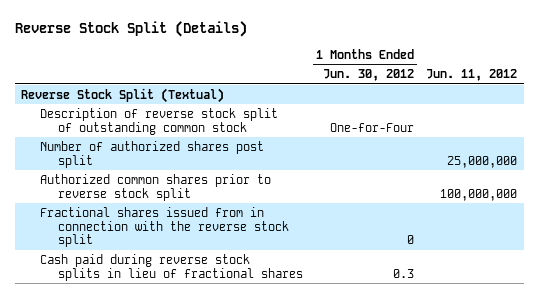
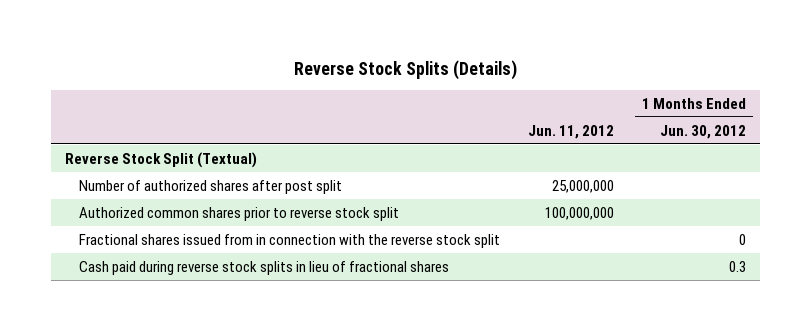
[14,21,247,38] Reverse Stock Split (Details) -> [293,59,517,80] Reverse Stock Splits (Details)
[39,107,278,135] Description of reverse stock split of outstanding common stock -> none
[39,140,264,168] Number of authorized shares post split -> [79,179,343,194] Number of authorized shares after post split

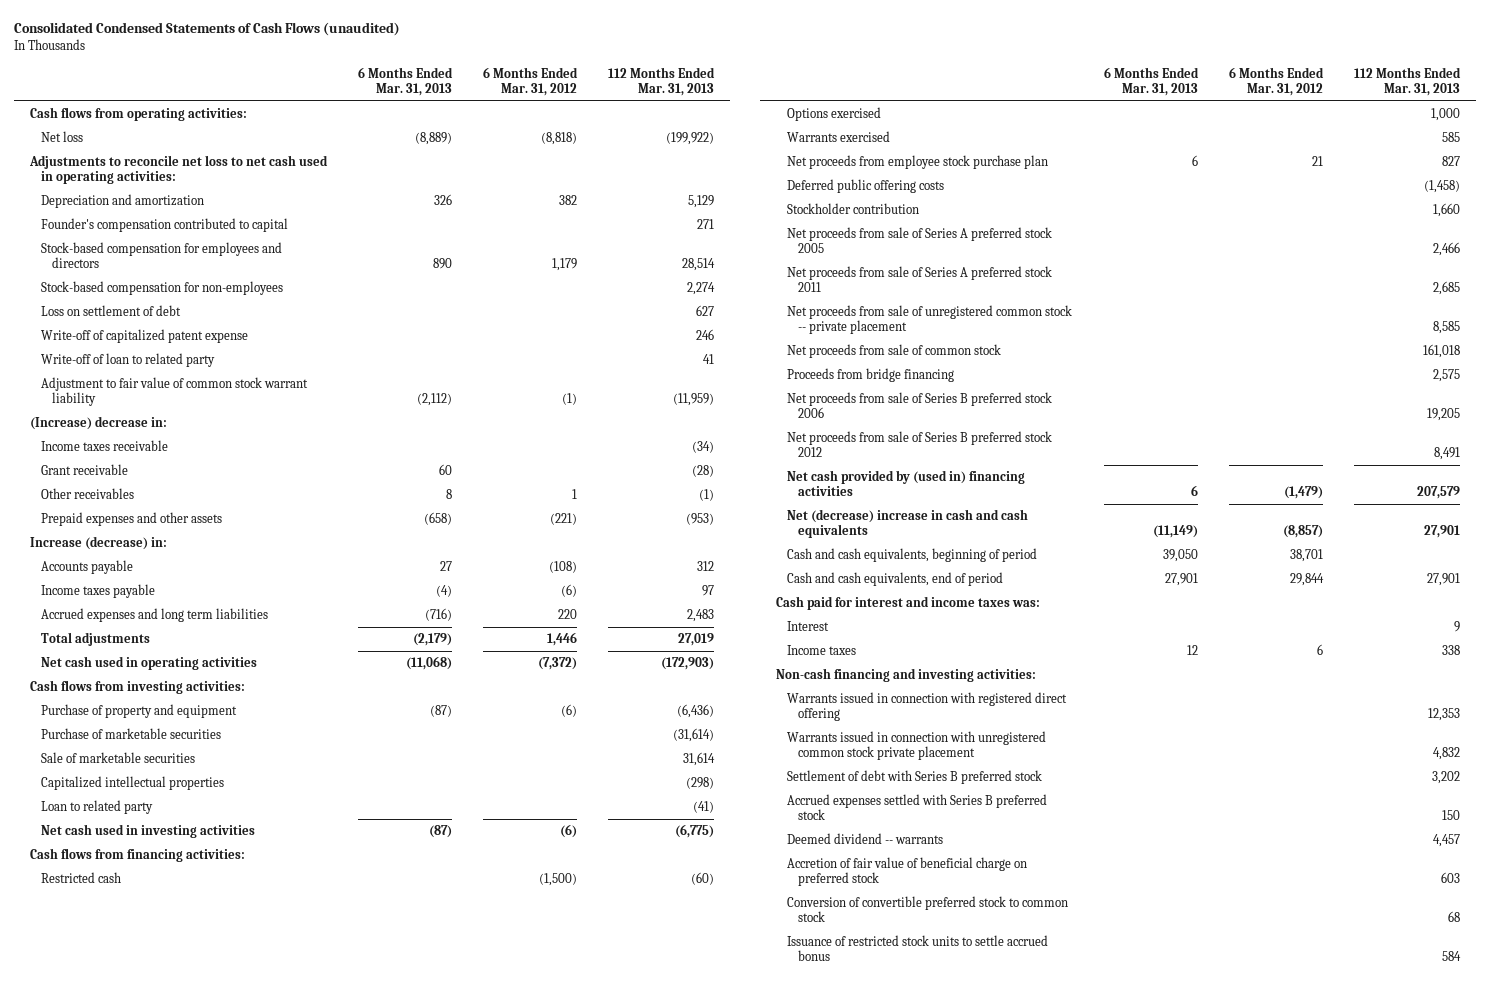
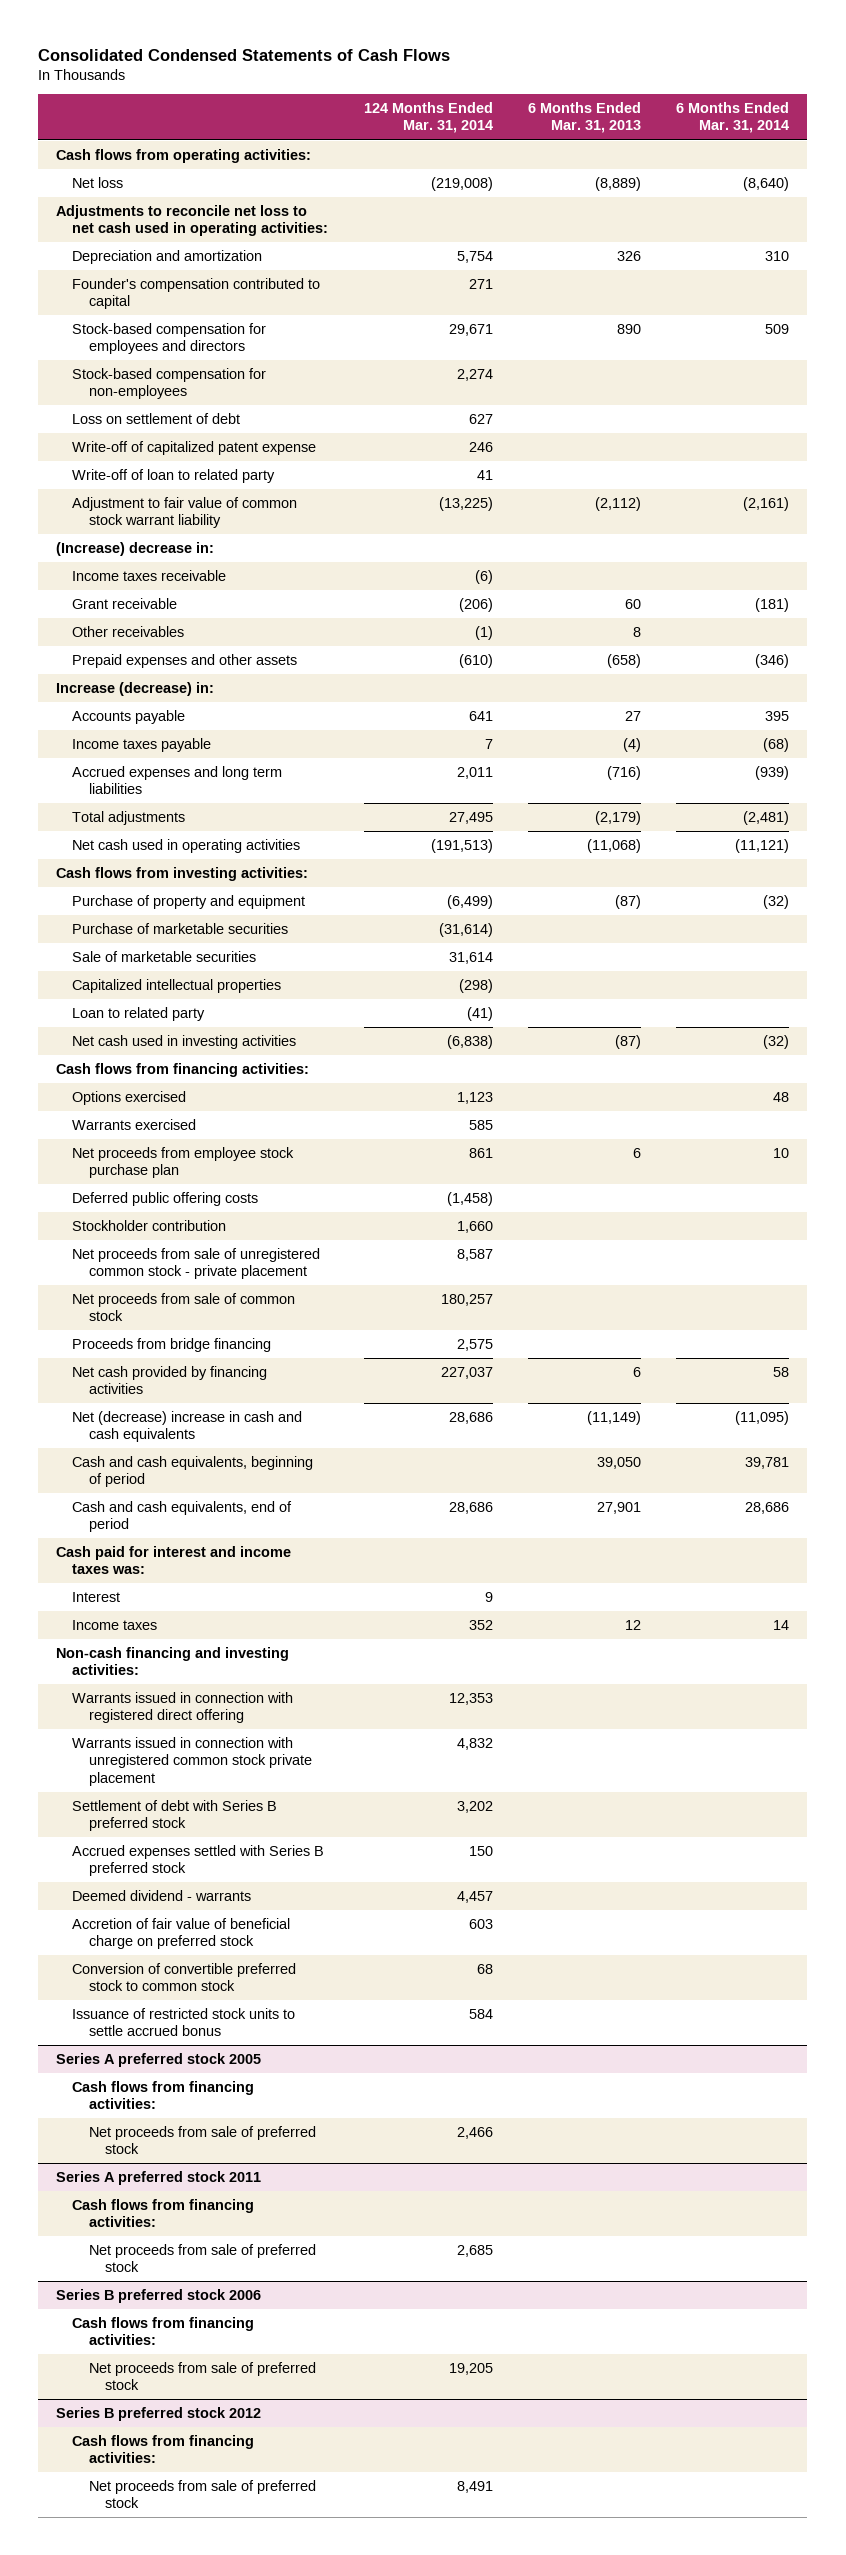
[14,22,401,37] Consolidated Condensed Statements of Cash Flows (unaudited) -> [38,48,451,61] Consolidated Condensed Statements of Cash Flows
[482,66,578,97] 6 Months Ended Mar. 31, 2012 -> none
[608,66,716,97] 112 Months Ended Mar. 31, 2013 -> none
none -> [363,102,493,134] 124 Months Ended Mar. 31, 2014
none -> [676,102,790,134] 6 Months Ended Mar. 31, 2014
[40,872,121,884] Restricted cash -> none
[787,227,1053,254] Net proceeds from sale of Series A preferred stock 2005 -> none
[787,266,1053,293] Net proceeds from sale of Series A preferred stock 2011 -> none
[787,305,1073,335] Net proceeds from sale of unregistered common stock -- private placement -> [72,1248,321,1280] Net proceeds from sale of unregistered common stock - private placement
[787,392,1053,419] Net proceeds from sale of Series B preferred stock 2006 -> none
[787,431,1053,458] Net proceeds from sale of Series B preferred stock 2012 -> none
[787,470,1026,497] Net cash provided by (used in) financing activities -> [72,1366,268,1395] Net cash provided by financing activities
[787,833,944,845] Deemed dividend -- warrants -> [72,1890,252,1902] Deemed dividend - warrants
none -> [56,2053,262,2068] Series A preferred stock 2005
none -> [72,2081,255,2110] Cash flows from financing activities:
none -> [88,2126,316,2155] Net proceeds from sale of preferred stock
none -> [56,2171,262,2186] Series A preferred stock 2011
none -> [72,2199,255,2228] Cash flows from financing activities:
none -> [88,2244,316,2273] Net proceeds from sale of preferred stock
none -> [56,2289,262,2304] Series B preferred stock 2006
none -> [72,2317,255,2346] Cash flows from financing activities:
none -> [88,2362,316,2391] Net proceeds from sale of preferred stock
none -> [56,2407,262,2422] Series B preferred stock 2012
none -> [72,2435,255,2464] Cash flows from financing activities:
none -> [88,2480,316,2509] Net proceeds from sale of preferred stock

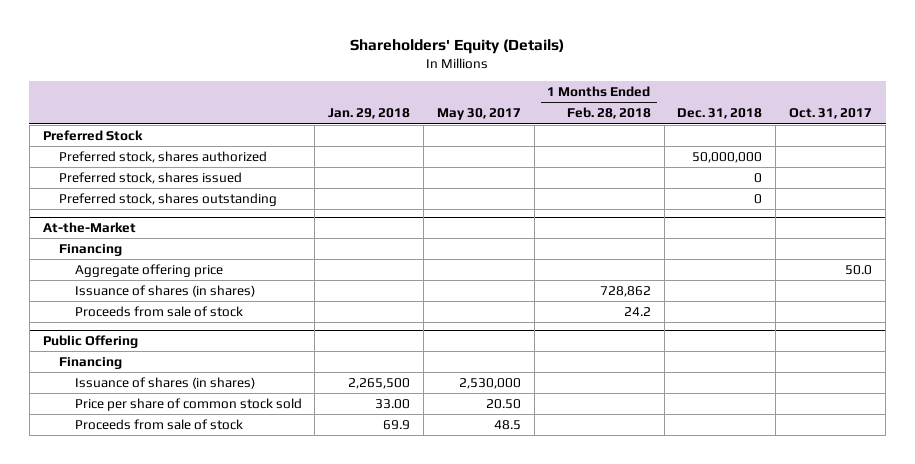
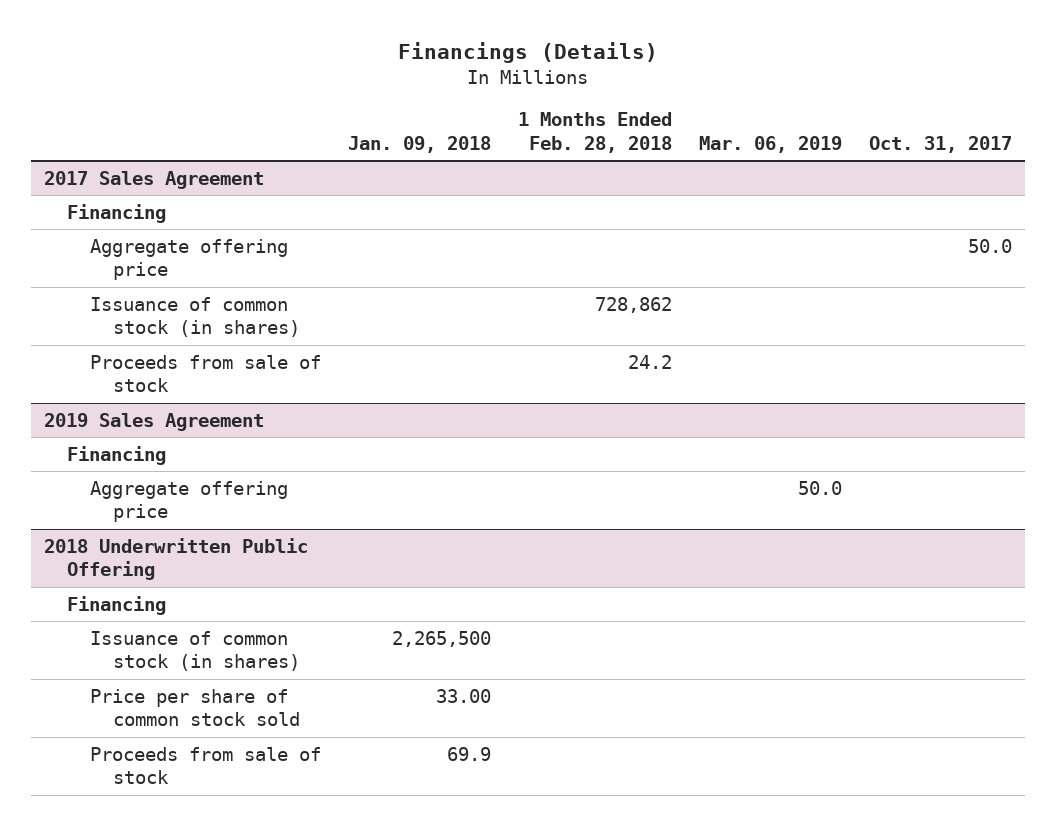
[350,38,565,54] Shareholders' Equity (Details) -> [398,42,659,64] Financings (Details)
[328,108,411,120] Jan. 29, 2018 -> none
[437,108,522,121] May 30, 2017 -> none
[677,108,763,120] Dec. 31, 2018 -> none
none -> [347,135,491,153] Jan. 09, 2018
none -> [698,135,842,153] Mar. 06, 2019
[42,129,143,141] Preferred Stock -> none
[58,150,267,163] Preferred stock, shares authorized -> none
[58,171,242,184] Preferred stock, shares issued -> none
[58,192,277,206] Preferred stock, shares outstanding -> none
[42,222,136,234] At-the-Market -> [44,170,265,189] 2017 Sales Agreement
[74,284,255,297] Issuance of shares (in shares) -> [89,296,300,338] Issuance of common stock (in shares)
none -> [44,412,265,431] 2019 Sales Agreement
none -> [67,445,167,465] Financing
none -> [89,480,288,523] Aggregate offering price
[42,335,138,349] Public Offering -> [44,537,309,581] 2018 Underwritten Public Offering
[74,376,255,389] Issuance of shares (in shares) -> [89,630,300,672] Issuance of common stock (in shares)

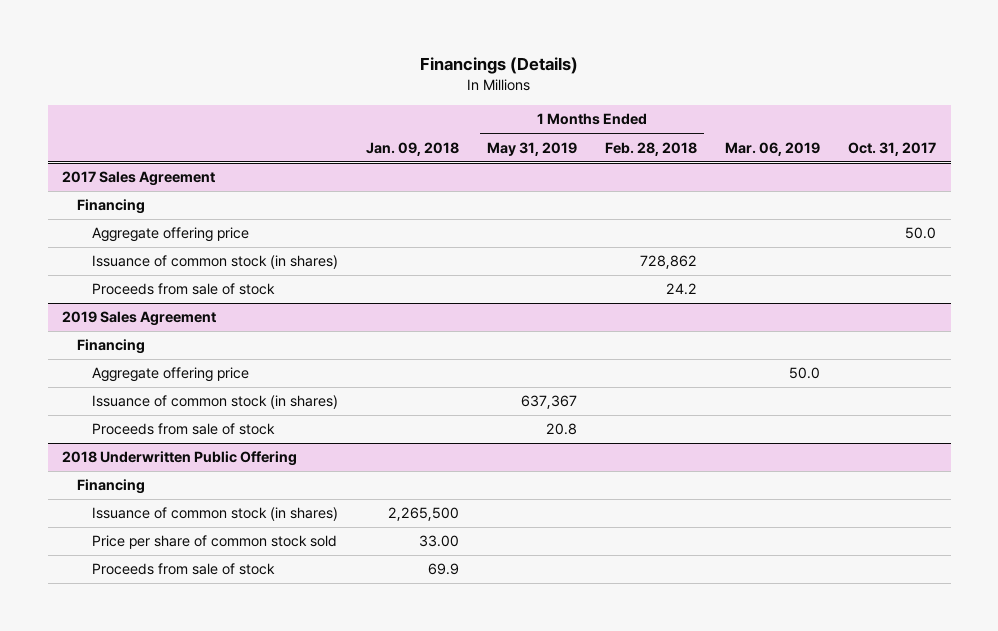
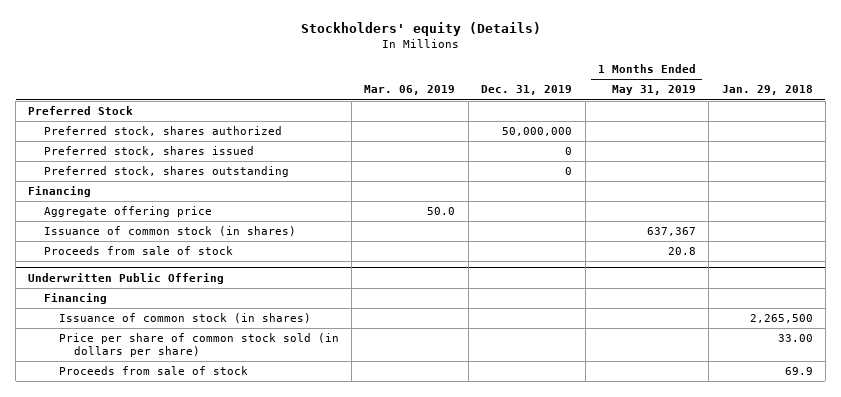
[420,57,579,75] Financings (Details) -> [300,21,541,36] Stockholders' equity (Details)
[365,141,459,156] Jan. 09, 2018 -> none
[605,141,698,156] Feb. 28, 2018 -> none
[848,141,937,156] Oct. 31, 2017 -> none
none -> [481,85,573,96] Dec. 31, 2019
none -> [721,85,813,96] Jan. 29, 2018
[61,171,215,187] 2017 Sales Agreement -> none
[76,199,145,215] Financing -> none
[91,227,249,243] Aggregate offering price -> none
[91,255,338,270] Issuance of common stock (in shares) -> none
[91,283,275,296] Proceeds from sale of stock -> none
[61,311,216,327] 2019 Sales Agreement -> none
none -> [28,106,134,116] Preferred Stock
none -> [43,126,282,137] Preferred stock, shares authorized
none -> [43,146,254,157] Preferred stock, shares issued
none -> [43,166,289,178] Preferred stock, shares outstanding
[61,451,297,467] 2018 Underwritten Public Offering -> [28,272,225,284] Underwritten Public Offering
[91,535,337,550] Price per share of common stock sold -> [58,333,339,358] Price per share of common stock sold (in dollars per share)

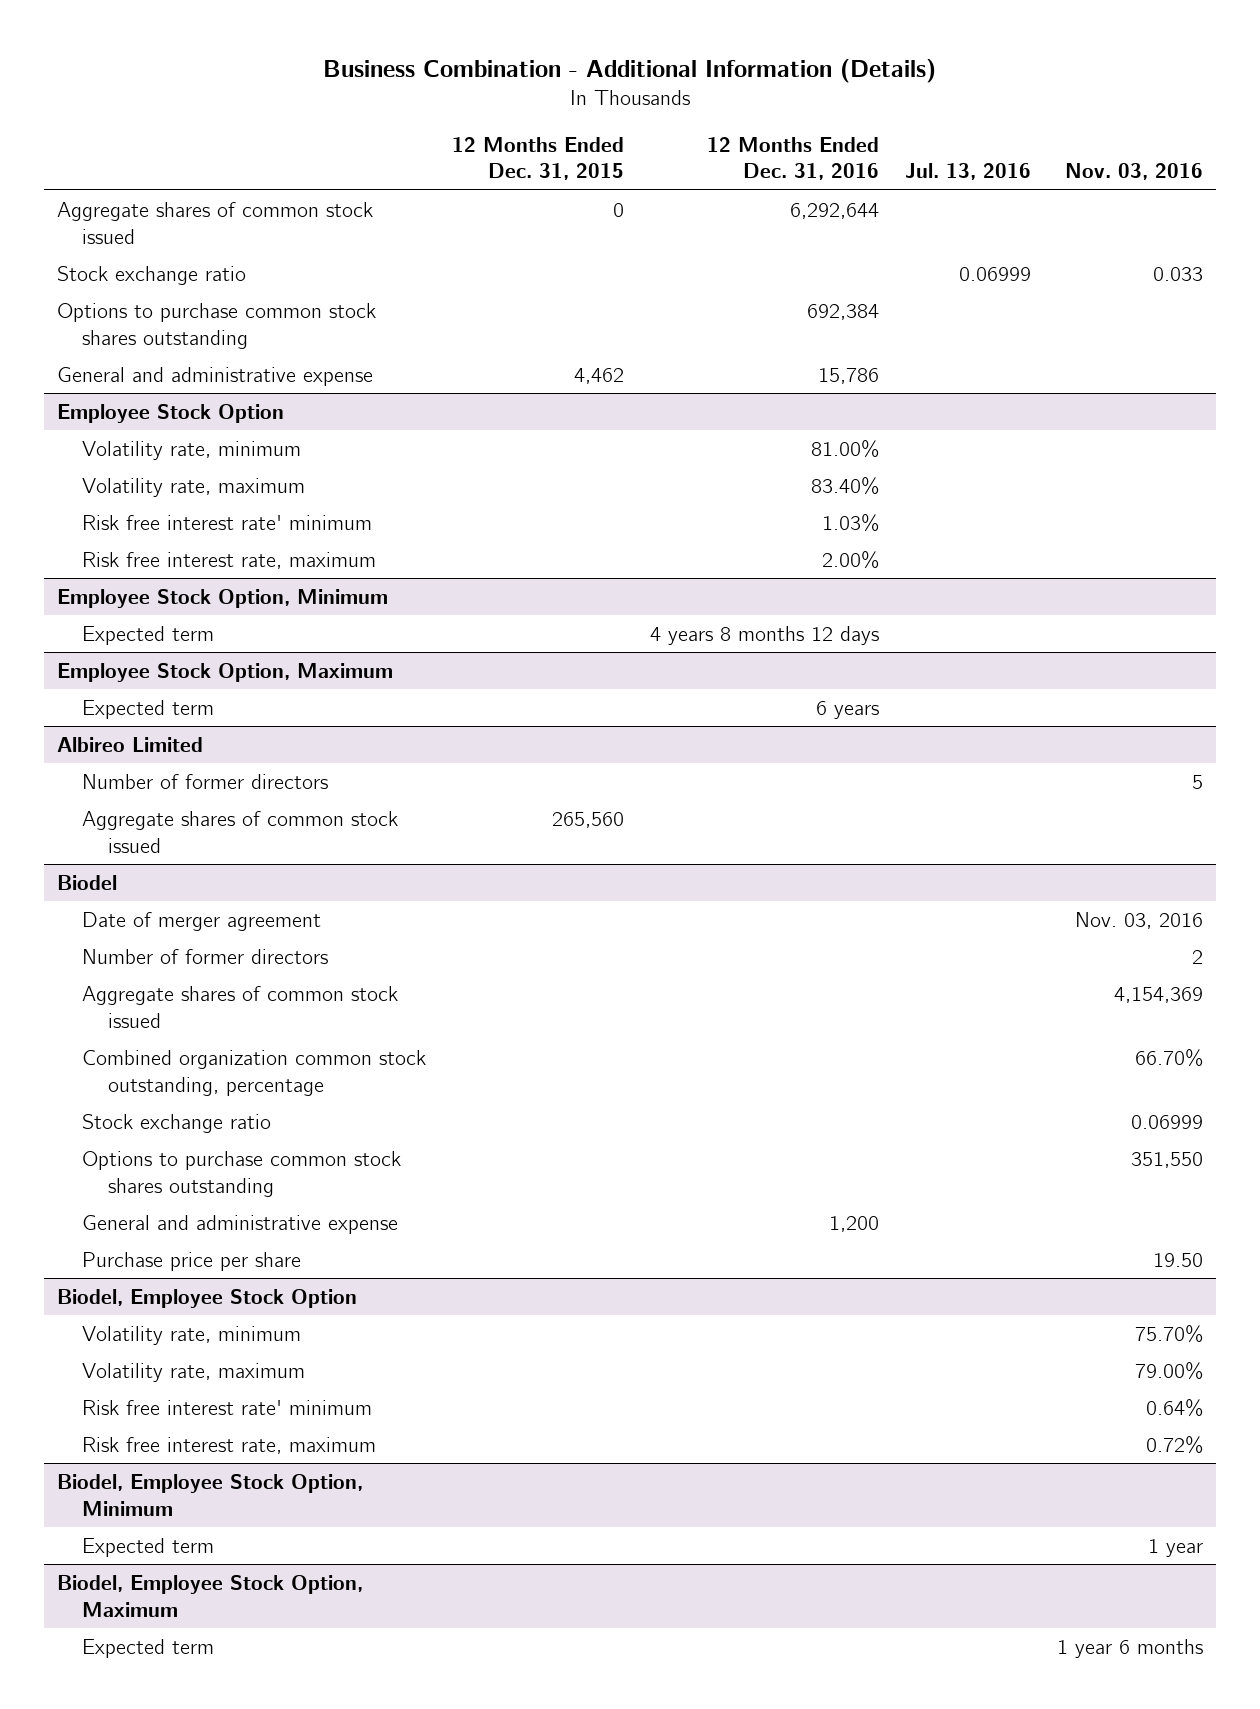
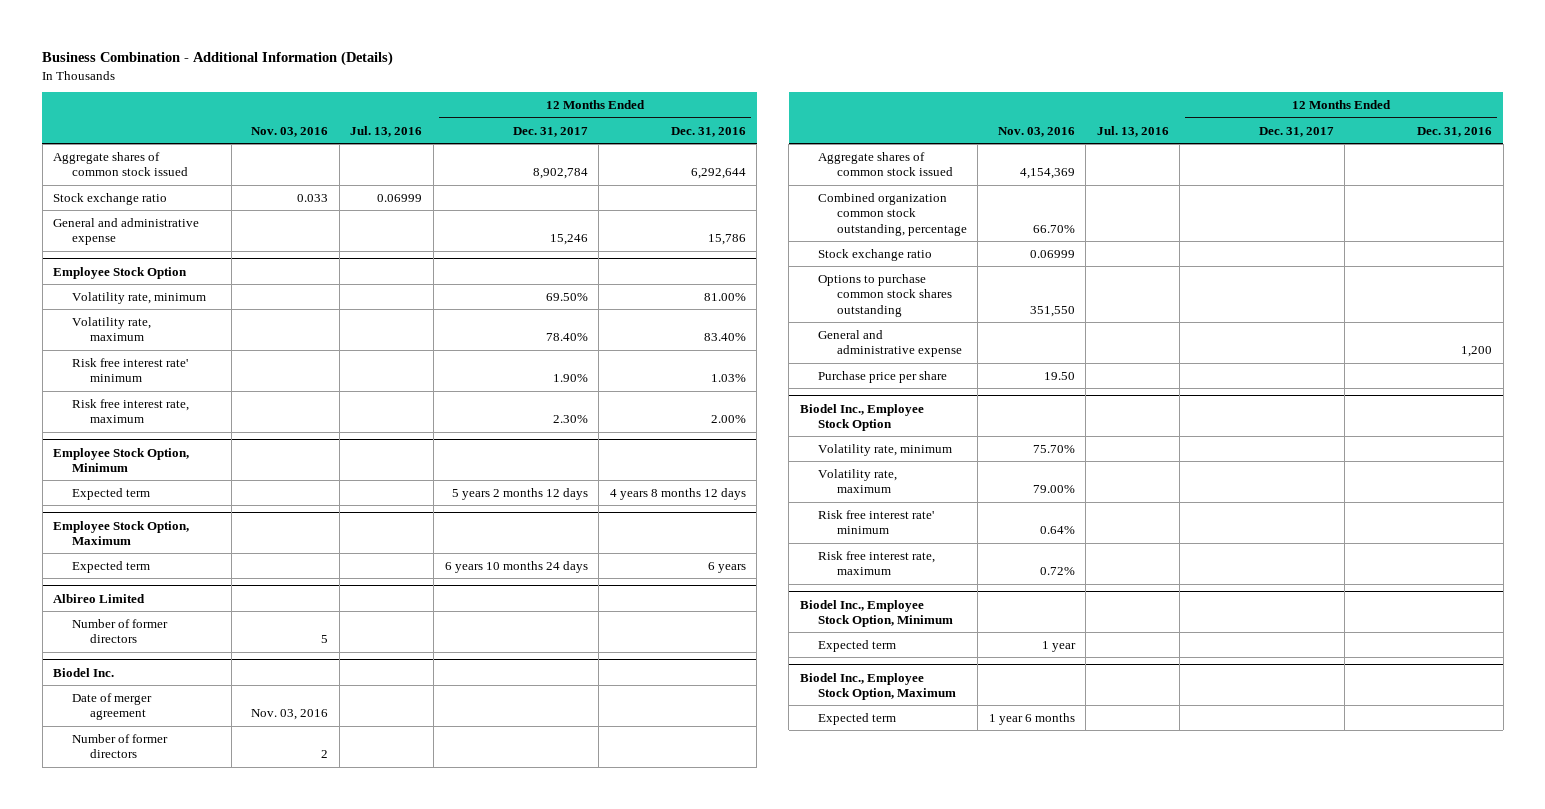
[452,136,625,181] 12 Months Ended Dec. 31, 2015 -> none
none -> [512,126,588,137] Dec. 31, 2017
[57,302,377,349] Options to purchase common stock shares outstanding -> none
[82,810,399,853] Aggregate shares of common stock issued -> none
[57,874,118,890] Biodel -> [53,667,115,677] Biodel Inc.
[57,1288,358,1308] Biodel, Employee Stock Option -> [799,403,924,431] Biodel Inc., Employee Stock Option
[57,1473,364,1516] Biodel, Employee Stock Option, Minimum -> [799,599,954,627] Biodel Inc., Employee Stock Option, Minimum
[57,1574,364,1617] Biodel, Employee Stock Option, Maximum -> [799,672,957,700] Biodel Inc., Employee Stock Option, Maximum

